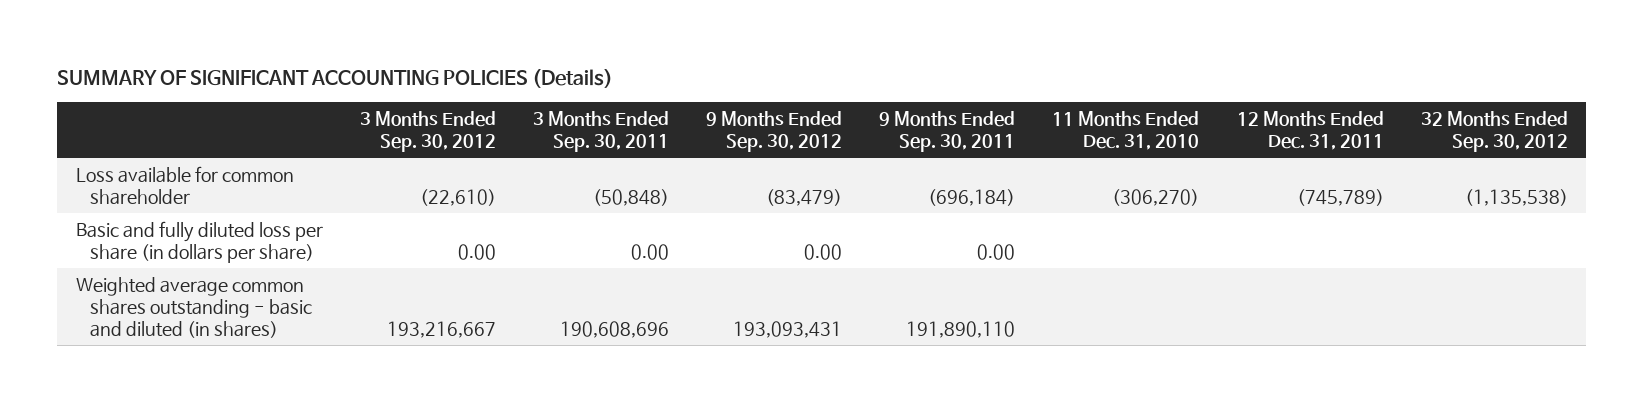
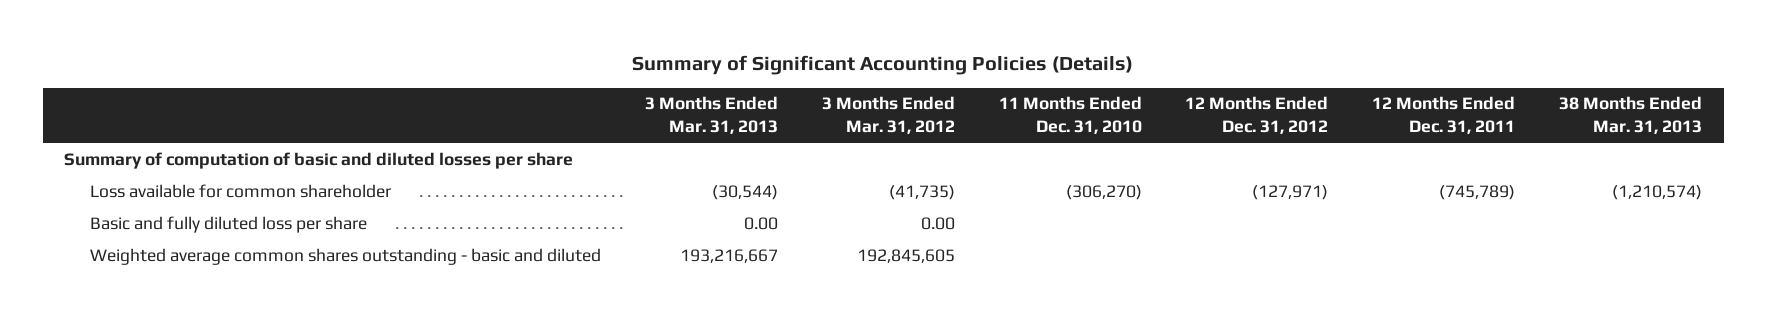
[57,68,614,88] SUMMARY OF SIGNIFICANT ACCOUNTING POLICIES (Details) -> [632,54,1134,75] Summary of Significant Accounting Policies (Details)
[360,111,497,153] 3 Months Ended Sep. 30, 2012 -> none
[533,111,670,153] 3 Months Ended Sep. 30, 2011 -> none
[706,111,843,153] 9 Months Ended Sep. 30, 2012 -> none
[879,111,1016,153] 9 Months Ended Sep. 30, 2011 -> none
[1420,111,1568,153] 32 Months Ended Sep. 30, 2012 -> none
none -> [645,96,779,134] 3 Months Ended Mar. 31, 2013
none -> [821,96,955,134] 3 Months Ended Mar. 31, 2012
none -> [1185,96,1329,134] 12 Months Ended Dec. 31, 2012
none -> [1558,96,1702,134] 38 Months Ended Mar. 31, 2013
none -> [64,151,574,169] Summary of computation of basic and diluted losses per share
[75,220,323,263] Basic and fully diluted loss per share (in dollars per share) -> [90,215,368,233] Basic and fully diluted loss per share
[75,276,312,339] Weighted average common shares outstanding - basic and diluted (in shares) -> [90,247,602,265] Weighted average common shares outstanding - basic and diluted

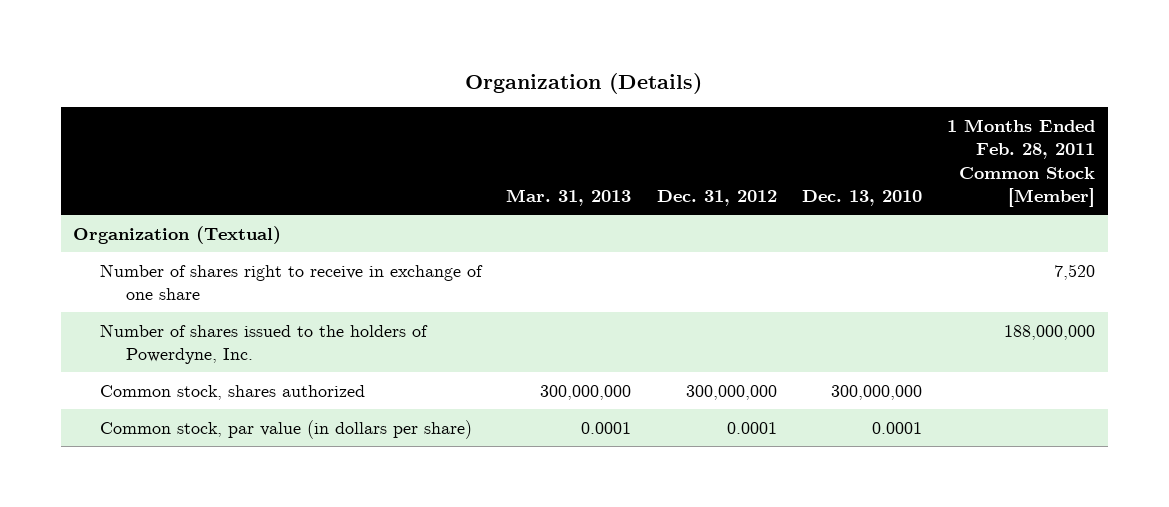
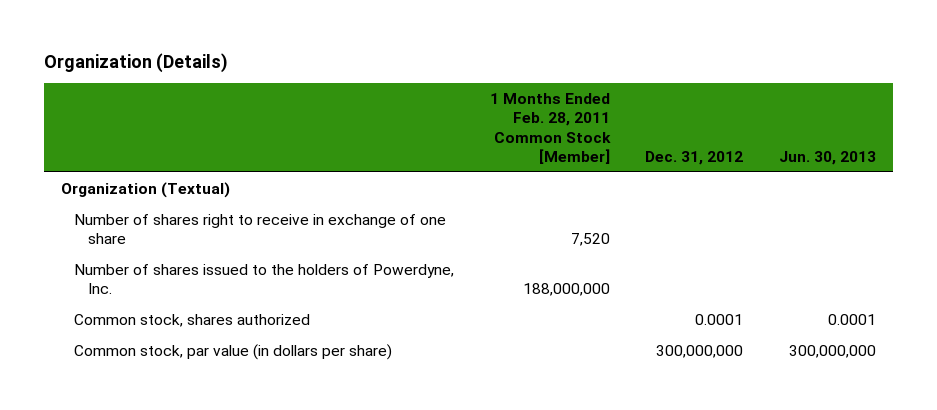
[506,189,632,207] Mar. 31, 2013 -> none
[802,190,923,207] Dec. 13, 2010 -> none
none -> [778,150,876,165] Jun. 30, 2013
[685,384,777,400] 300,000,000 -> [695,313,744,325] 0.0001
[726,421,777,434] 0.0001 -> [656,344,744,358] 300,000,000

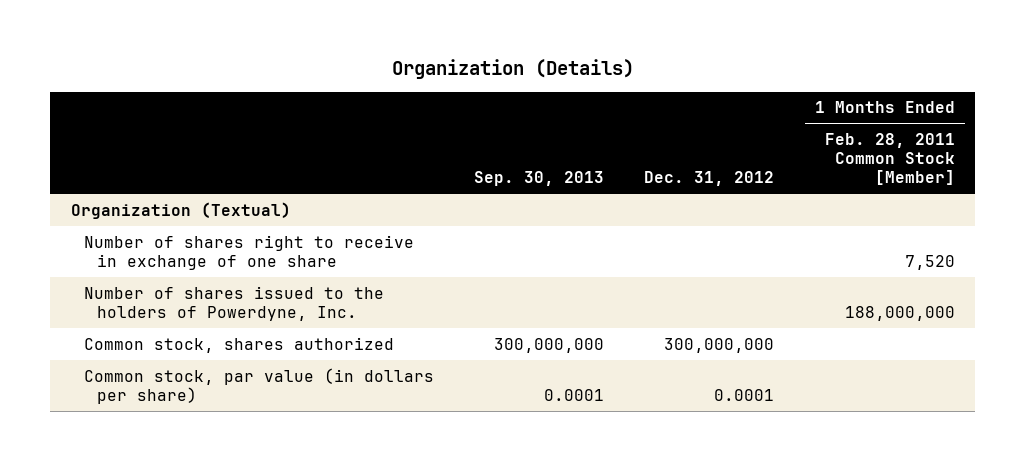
[778,150,876,165] Jun. 30, 2013 -> none
none -> [474,171,605,187] Sep. 30, 2013
[695,313,744,325] 0.0001 -> [664,337,775,353] 300,000,000
[656,344,744,358] 300,000,000 -> [714,388,775,401] 0.0001

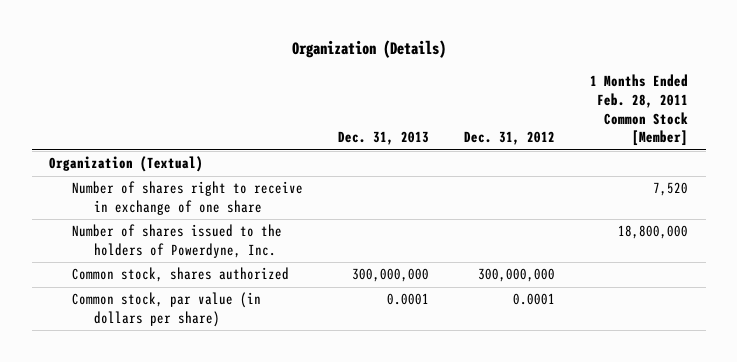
[474,171,605,187] Sep. 30, 2013 -> none
none -> [337,131,429,146] Dec. 31, 2013
[844,305,955,321] 188,000,000 -> [618,225,689,240] 18,800,000

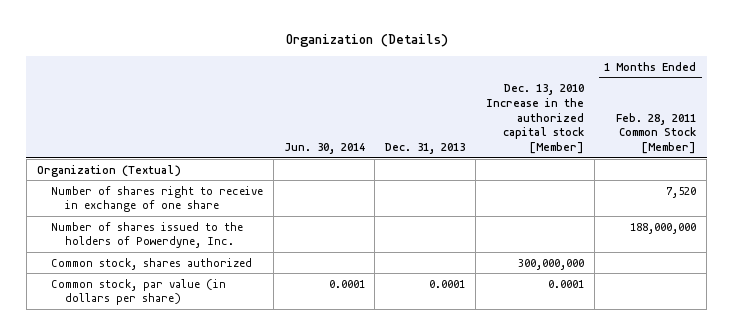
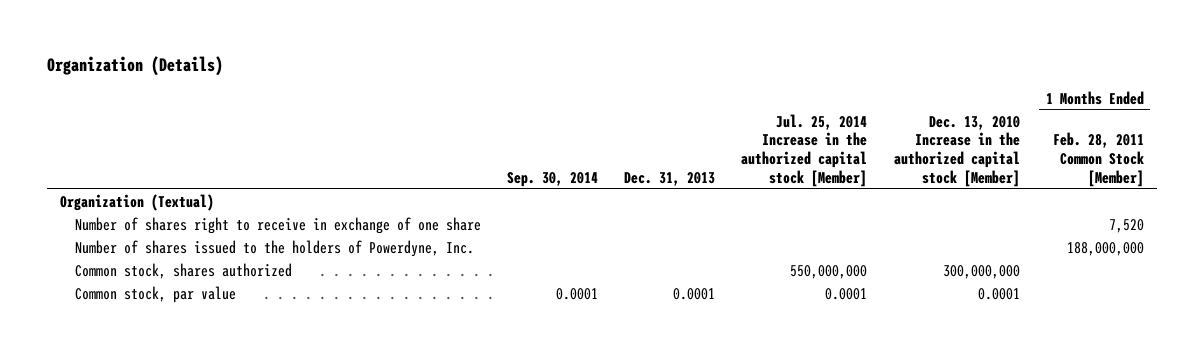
[283,143,365,155] Jun. 30, 2014 -> none
none -> [506,171,598,187] Sep. 30, 2014
none -> [741,113,868,187] Jul. 25, 2014 Increase in the authorized capital stock [Member]
[51,278,227,306] Common stock, par value (in dollars per share) -> [74,286,236,304] Common stock, par value

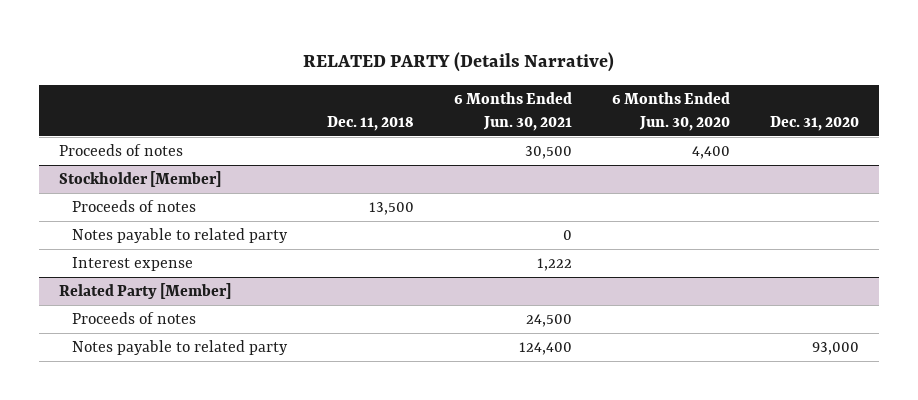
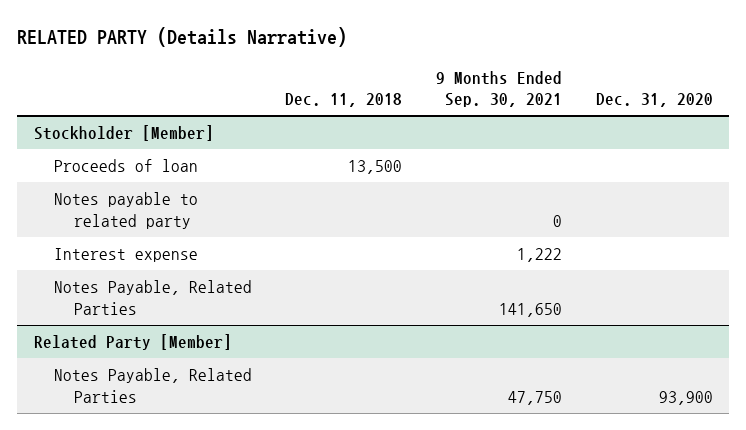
[453,91,572,131] 6 Months Ended Jun. 30, 2021 -> none
[611,91,730,131] 6 Months Ended Jun. 30, 2020 -> none
none -> [436,70,563,108] 9 Months Ended Sep. 30, 2021
[59,144,184,157] Proceeds of notes -> none
[71,200,196,213] Proceeds of notes -> [53,159,198,173] Proceeds of loan
none -> [53,280,252,315] Notes Payable, Related Parties
[71,312,196,325] Proceeds of notes -> none
[71,340,288,356] Notes payable to related party -> [53,368,252,403] Notes Payable, Related Parties
[811,342,859,356] 93,000 -> [658,390,713,405] 93,900

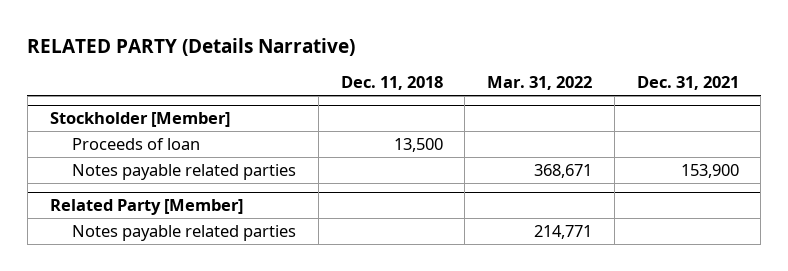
[436,70,563,108] 9 Months Ended Sep. 30, 2021 -> none
[595,93,713,108] Dec. 31, 2020 -> none
none -> [487,75,593,90] Mar. 31, 2022
none -> [636,75,739,90] Dec. 31, 2021
[53,192,198,229] Notes payable to related party -> none
[53,248,198,263] Interest expense -> none
[53,280,252,315] Notes Payable, Related Parties -> [72,163,297,180] Notes payable related parties
[53,368,252,403] Notes Payable, Related Parties -> [72,224,297,241] Notes payable related parties

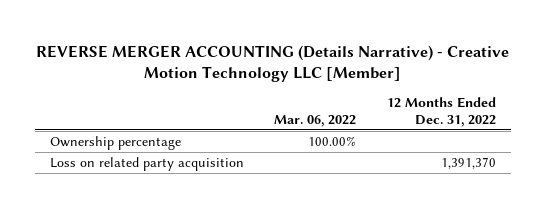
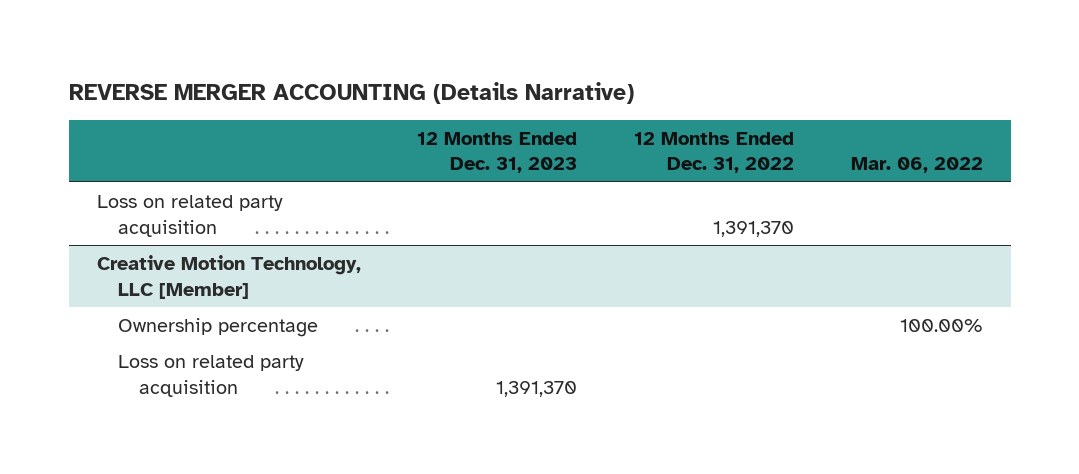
[35,44,509,83] REVERSE MERGER ACCOUNTING (Details Narrative) - Creative Motion Technology LLC [Member] -> [68,81,634,104] REVERSE MERGER ACCOUNTING (Details Narrative)
none -> [417,131,578,174] 12 Months Ended Dec. 31, 2023
[50,136,182,151] Ownership percentage -> none
none -> [96,255,361,299] Creative Motion Technology, LLC [Member]
none -> [118,318,319,338] Ownership percentage
none -> [118,355,305,397] Loss on related party acquisition

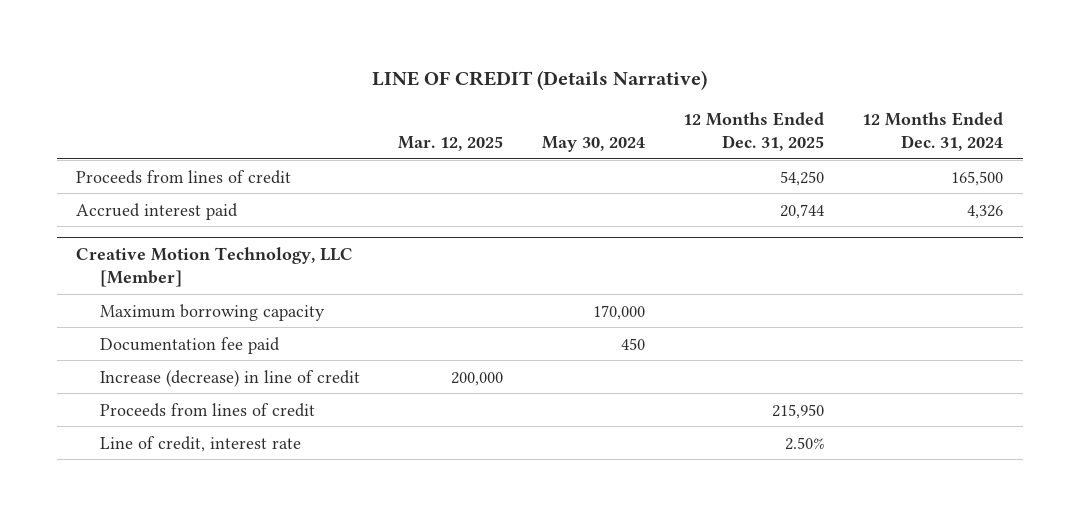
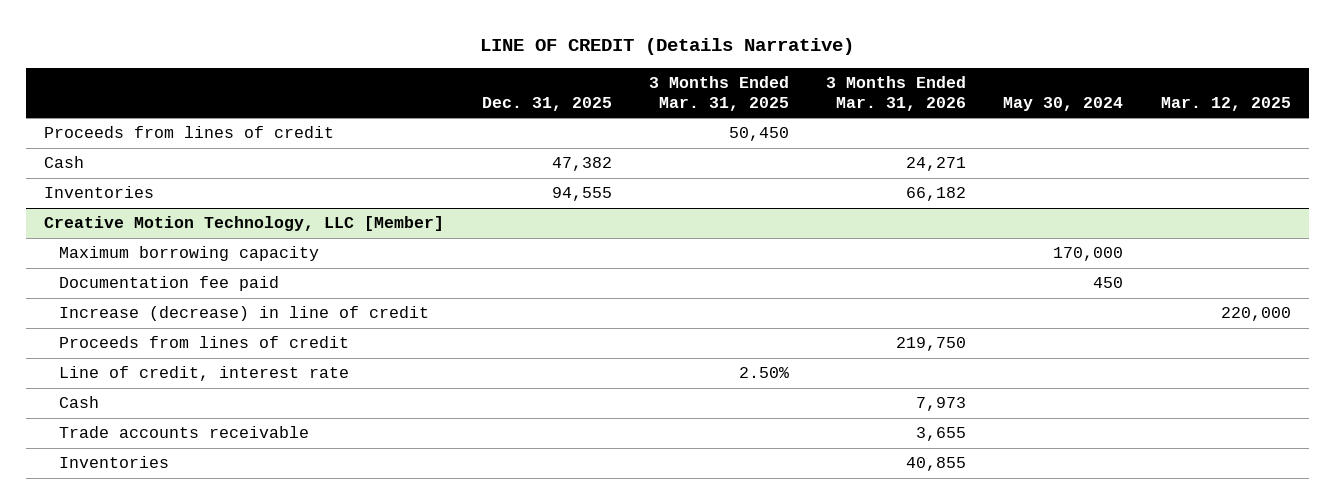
[683,112,825,151] 12 Months Ended Dec. 31, 2025 -> none
[862,112,1004,151] 12 Months Ended Dec. 31, 2024 -> none
none -> [481,97,612,112] Dec. 31, 2025
none -> [648,76,789,112] 3 Months Ended Mar. 31, 2025
none -> [826,76,967,112] 3 Months Ended Mar. 31, 2026
[75,202,238,220] Accrued interest paid -> none
none -> [44,156,85,169] Cash
none -> [44,186,155,199] Inventories
[451,371,504,386] 200,000 -> [1220,307,1291,322] 220,000
none -> [59,396,100,409] Cash
none -> [59,426,310,439] Trade accounts receivable
none -> [59,456,170,469] Inventories

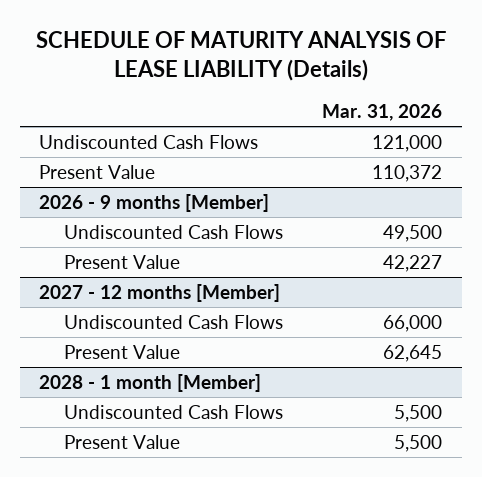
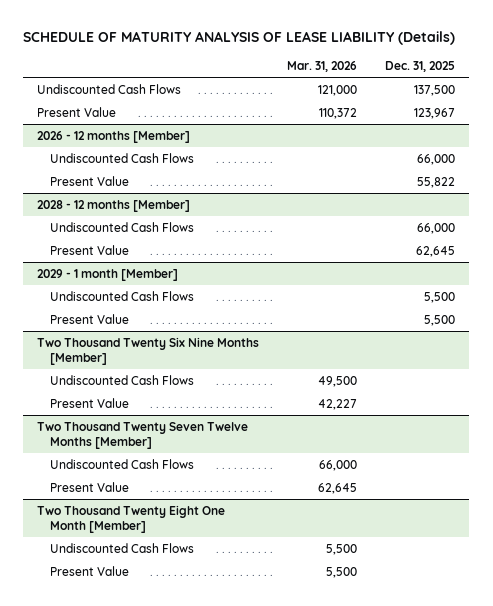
none -> [385,60,456,72] Dec. 31, 2025
none -> [37,130,191,143] 2026 - 12 months [Member]
none -> [49,152,194,163] Undiscounted Cash Flows
none -> [49,175,129,186] Present Value
none -> [37,199,191,212] 2028 - 12 months [Member]
none -> [49,221,194,232] Undiscounted Cash Flows
none -> [49,244,129,255] Present Value
none -> [37,268,179,281] 2029 - 1 month [Member]
none -> [49,290,194,301] Undiscounted Cash Flows
none -> [49,313,129,324] Present Value
[39,193,270,212] 2026 - 9 months [Member] -> [37,336,260,365] Two Thousand Twenty Six Nine Months [Member]
[39,283,281,302] 2027 - 12 months [Member] -> [37,421,249,449] Two Thousand Twenty Seven Twelve Months [Member]
[39,373,262,392] 2028 - 1 month [Member] -> [37,504,226,533] Two Thousand Twenty Eight One Month [Member]

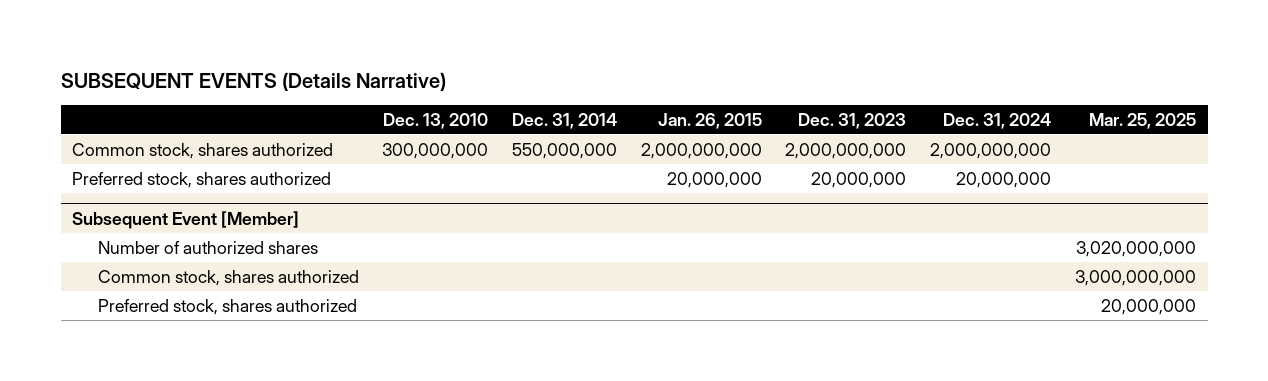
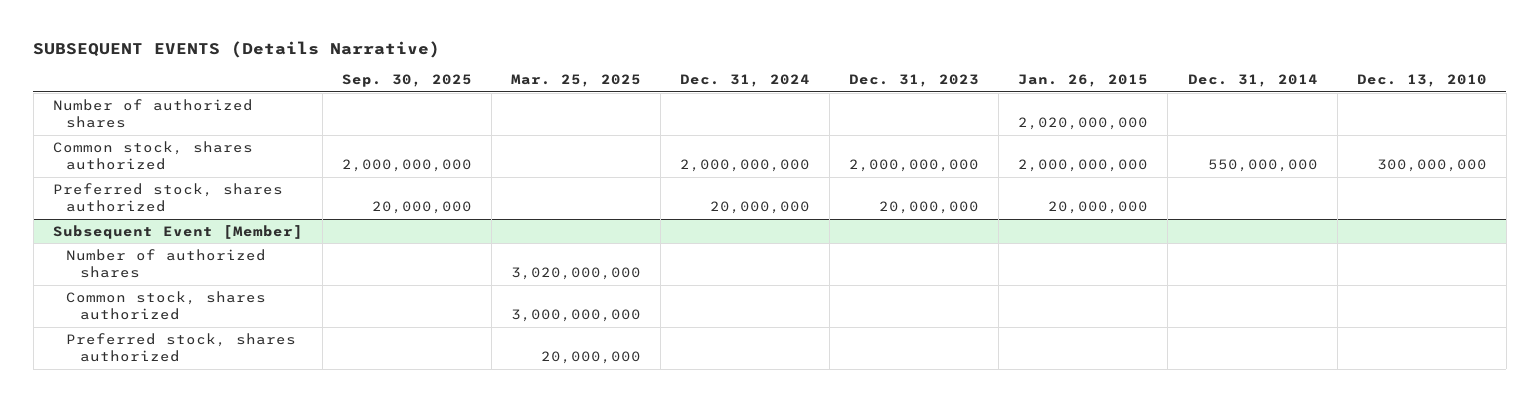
none -> [341,74,472,88] Sep. 30, 2025
none -> [52,98,253,129] Number of authorized shares

